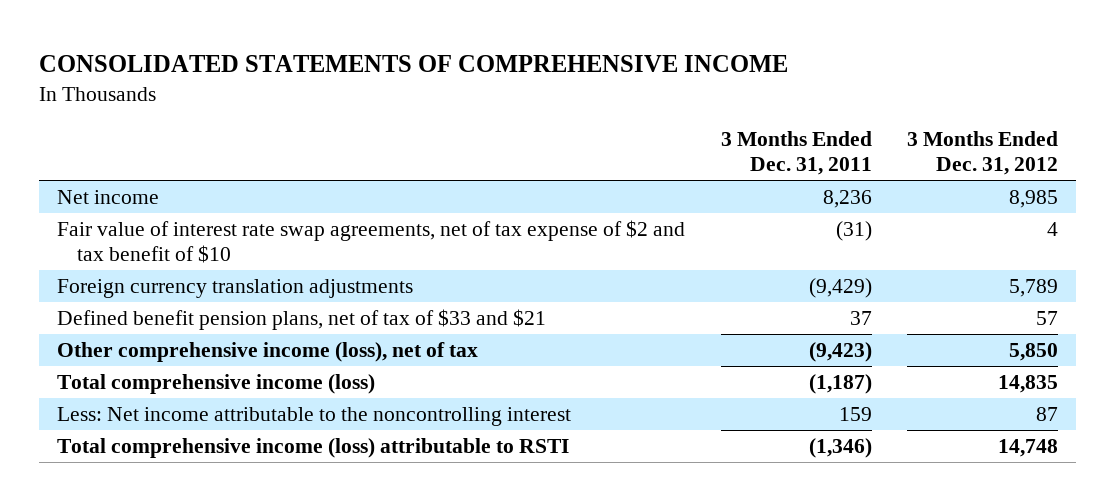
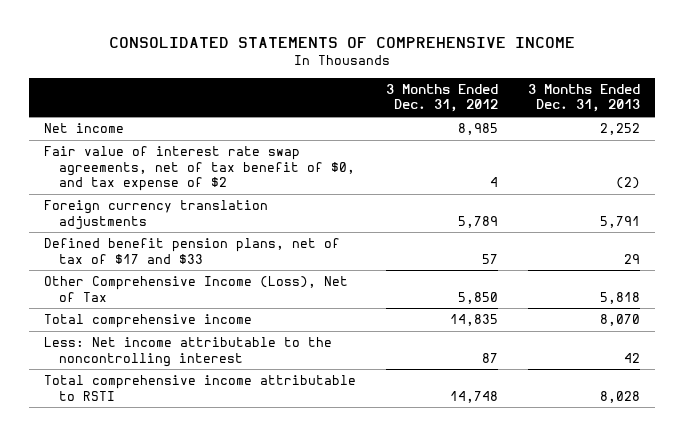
[720,130,872,175] 3 Months Ended Dec. 31, 2011 -> none
none -> [528,83,641,113] 3 Months Ended Dec. 31, 2013
[57,220,686,264] Fair value of interest rate swap agreements, net of tax expense of $2 and tax benefit of $10 -> [44,146,356,192] Fair value of interest rate swap agreements, net of tax benefit of $0, and tax expense of $2
[57,309,547,331] Defined benefit pension plans, net of tax of $33 and $21 -> [44,238,341,264] Defined benefit pension plans, net of tax of $17 and $33
[57,342,479,363] Other comprehensive income (loss), net of tax -> [44,276,349,302] Other Comprehensive Income (Loss), Net of Tax
[57,374,376,395] Total comprehensive income (loss) -> [44,314,253,329] Total comprehensive income
[57,438,570,459] Total comprehensive income (loss) attributable to RSTI -> [44,375,357,401] Total comprehensive income attributable to RSTI

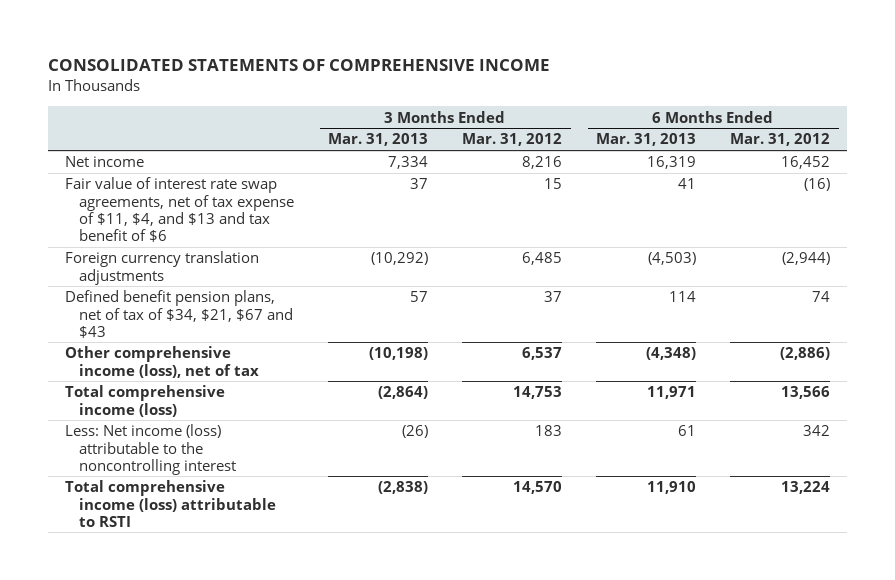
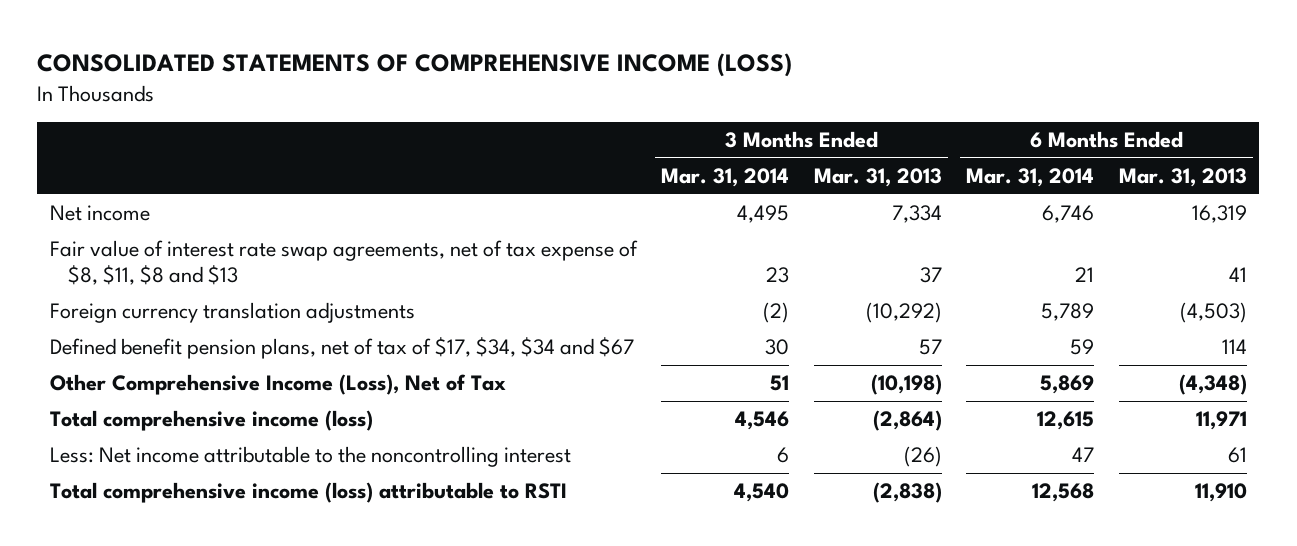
[47,59,550,72] CONSOLIDATED STATEMENTS OF COMPREHENSIVE INCOME -> [37,53,793,78] CONSOLIDATED STATEMENTS OF COMPREHENSIVE INCOME (LOSS)
[462,133,563,147] Mar. 31, 2012 -> none
[730,133,831,147] Mar. 31, 2012 -> none
none -> [661,167,790,187] Mar. 31, 2014
none -> [966,167,1095,187] Mar. 31, 2014
[64,177,295,243] Fair value of interest rate swap agreements, net of tax expense of $11, $4, and $13 and tax benefit of $6 -> [49,239,638,286] Fair value of interest rate swap agreements, net of tax expense of $8, $11, $8 and $13
[64,290,294,338] Defined benefit pension plans, net of tax of $34, $21, $67 and $43 -> [49,336,634,359] Defined benefit pension plans, net of tax of $17, $34, $34 and $67
[64,346,260,378] Other comprehensive income (loss), net of tax -> [49,373,506,395] Other Comprehensive Income (Loss), Net of Tax
[64,424,237,475] Less: Net income (loss) attributable to the noncontrolling interest -> [49,445,571,467] Less: Net income attributable to the noncontrolling interest

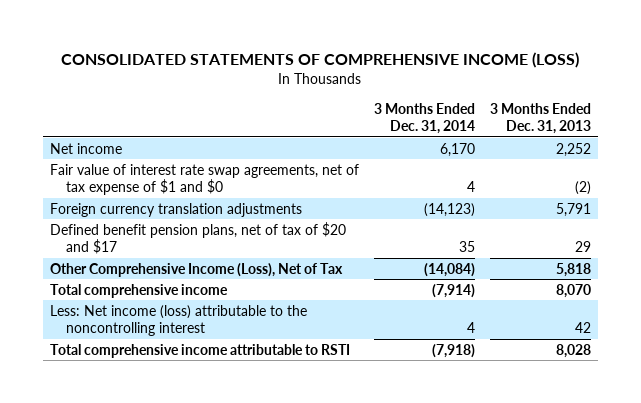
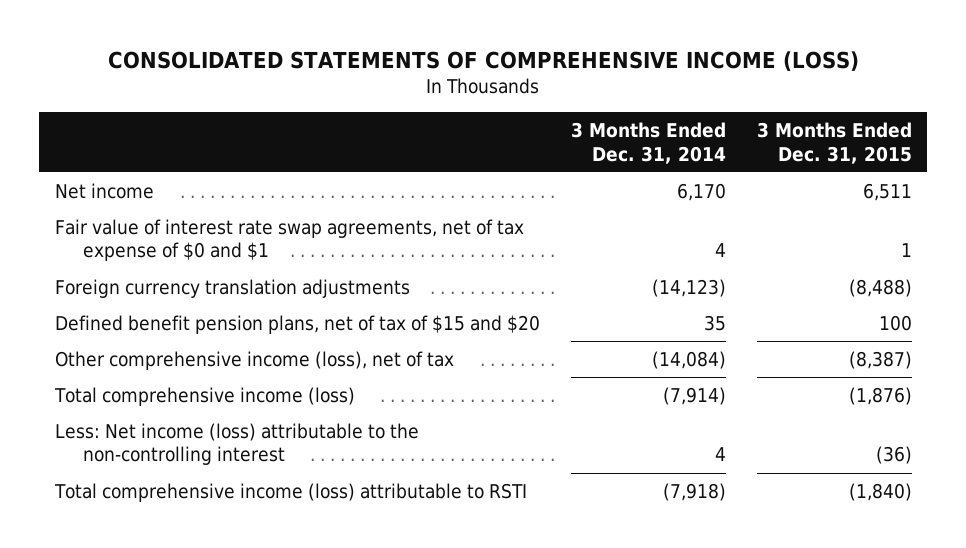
[489,102,591,135] 3 Months Ended Dec. 31, 2013 -> none
none -> [756,122,912,164] 3 Months Ended Dec. 31, 2015
[50,163,360,196] Fair value of interest rate swap agreements, net of tax expense of $1 and $0 -> [54,219,524,262] Fair value of interest rate swap agreements, net of tax expense of $0 and $1
[50,221,347,255] Defined benefit pension plans, net of tax of $20 and $17 -> [54,315,540,335] Defined benefit pension plans, net of tax of $15 and $20
[50,262,344,277] Other Comprehensive Income (Loss), Net of Tax -> [54,351,454,371] Other comprehensive income (loss), net of tax
[50,283,229,298] Total comprehensive income -> [53,387,355,407] Total comprehensive income (loss)
[50,304,308,337] Less: Net income (loss) attributable to the noncontrolling interest -> [54,423,419,466] Less: Net income (loss) attributable to the non-controlling interest
[50,343,351,358] Total comprehensive income attributable to RSTI -> [53,483,527,503] Total comprehensive income (loss) attributable to RSTI

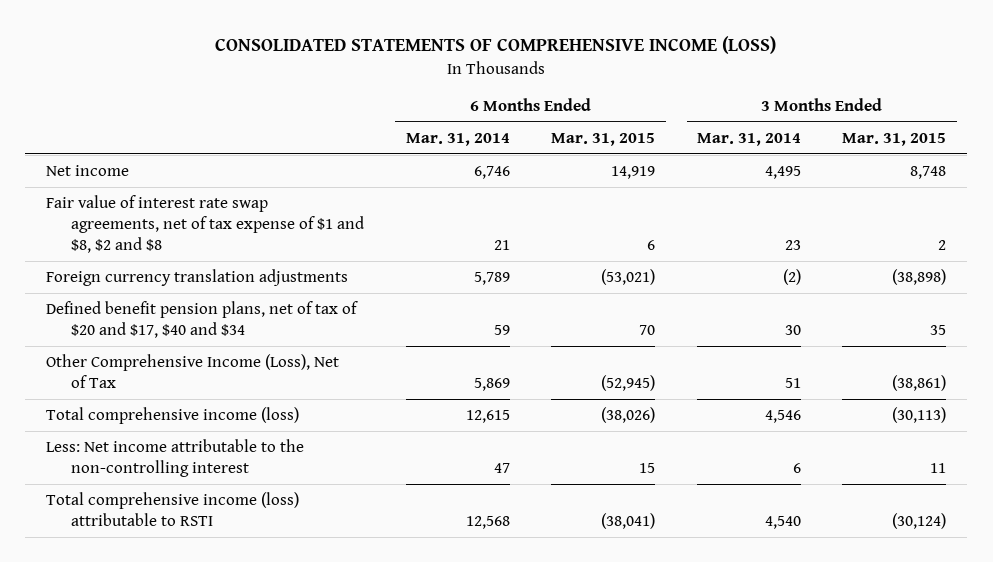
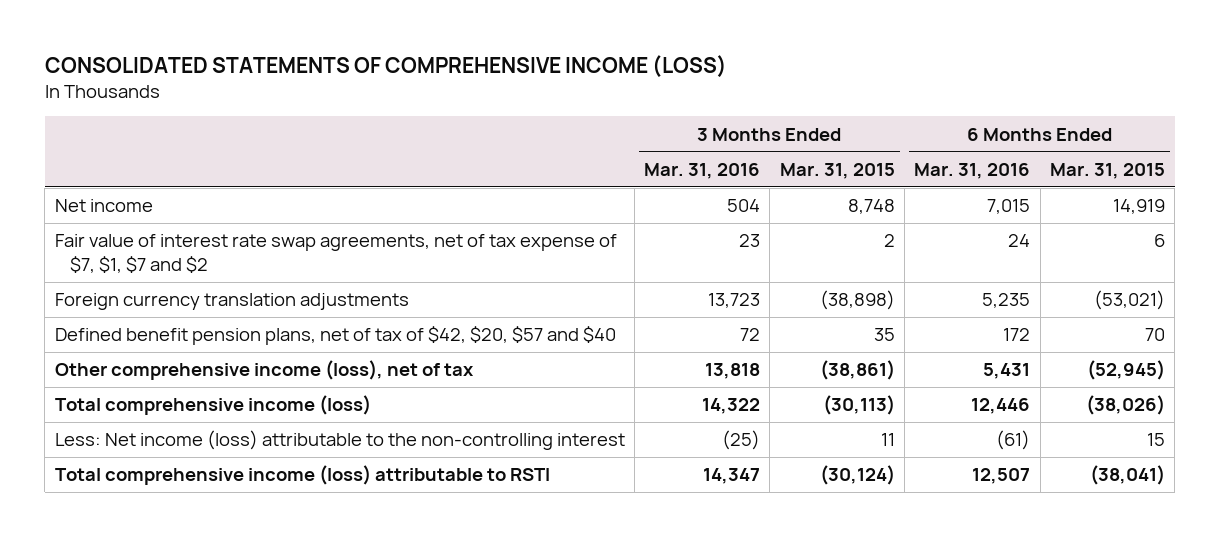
[405,132,510,146] Mar. 31, 2014 -> none
[696,132,801,146] Mar. 31, 2014 -> none
none -> [644,162,761,179] Mar. 31, 2016
none -> [914,162,1031,179] Mar. 31, 2016
[46,195,365,254] Fair value of interest rate swap agreements, net of tax expense of $1 and $8, $2 and $8 -> [54,234,617,273] Fair value of interest rate swap agreements, net of tax expense of $7, $1, $7 and $2
[46,301,359,339] Defined benefit pension plans, net of tax of $20 and $17, $40 and $34 -> [54,326,616,346] Defined benefit pension plans, net of tax of $42, $20, $57 and $40
[46,354,340,389] Other Comprehensive Income (Loss), Net of Tax -> [54,360,474,381] Other comprehensive income (loss), net of tax
[46,439,305,478] Less: Net income attributable to the non-controlling interest -> [54,430,625,451] Less: Net income (loss) attributable to the non-controlling interest

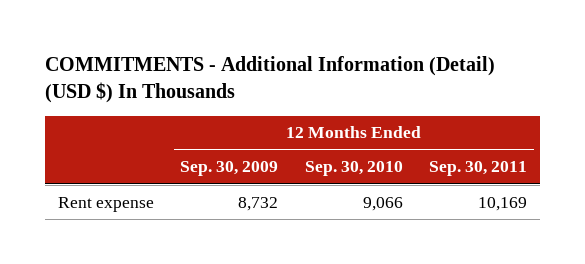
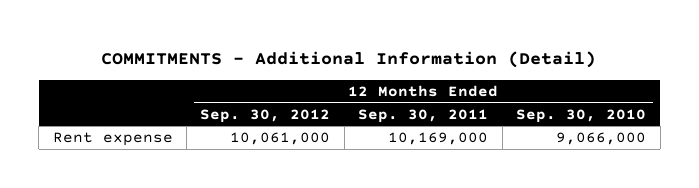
[44,56,495,104] COMMITMENTS - Additional Information (Detail) (USD $) In Thousands -> [101,50,597,68] COMMITMENTS - Additional Information (Detail)
[180,161,279,177] Sep. 30, 2009 -> none
none -> [200,108,331,123] Sep. 30, 2012
[362,196,403,211] 9,066 -> [556,132,647,146] 9,066,000
[478,196,528,211] 10,169 -> [388,132,489,146] 10,169,000

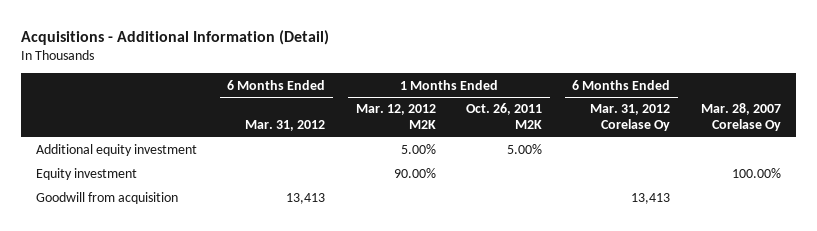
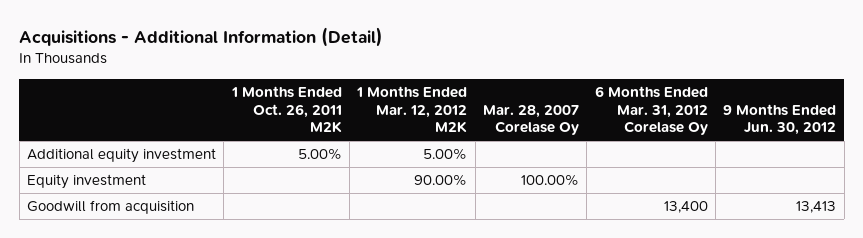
[245,120,326,132] Mar. 31, 2012 -> none
none -> [723,103,837,136] 9 Months Ended Jun. 30, 2012
[631,193,671,205] 13,413 -> [663,201,708,214] 13,400

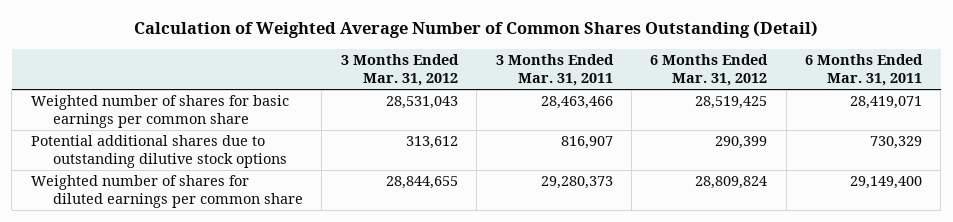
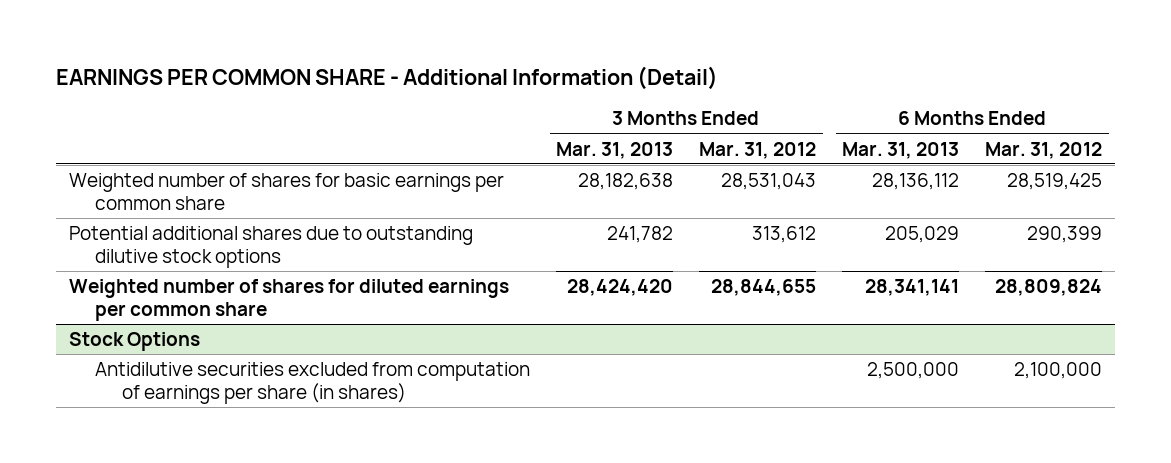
[134,21,819,39] Calculation of Weighted Average Number of Common Shares Outstanding (Detail) -> [55,65,718,90] EARNINGS PER COMMON SHARE - Additional Information (Detail)
[495,54,614,87] 3 Months Ended Mar. 31, 2011 -> none
[804,54,923,87] 6 Months Ended Mar. 31, 2011 -> none
none -> [556,141,674,159] Mar. 31, 2013
none -> [842,141,960,159] Mar. 31, 2013
none -> [68,331,200,351] Stock Options
none -> [95,361,531,404] Antidilutive securities excluded from computation of earnings per share (in shares)

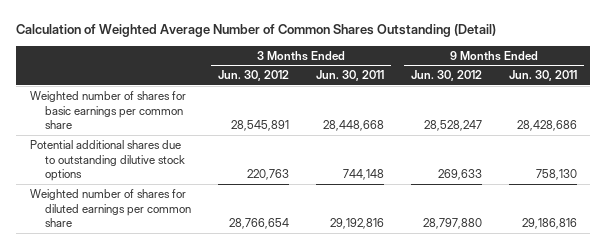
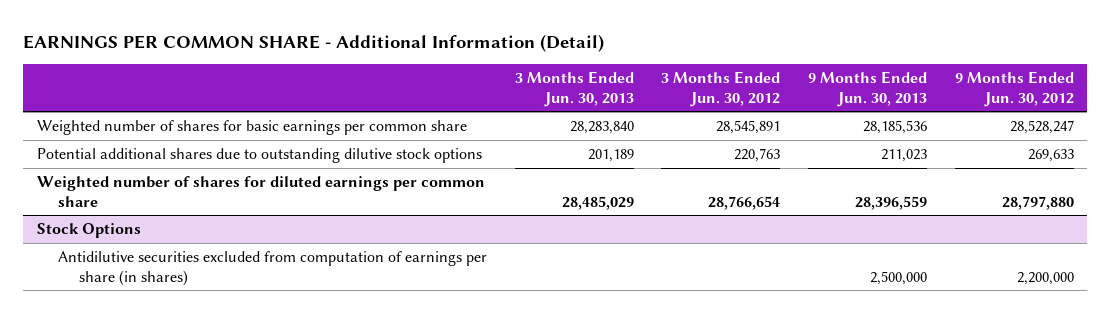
[16,24,497,38] Calculation of Weighted Average Number of Common Shares Outstanding (Detail) -> [23,34,605,53] EARNINGS PER COMMON SHARE - Additional Information (Detail)
[316,70,385,82] Jun. 30, 2011 -> none
[508,70,577,82] Jun. 30, 2011 -> none
none -> [514,70,634,107] 3 Months Ended Jun. 30, 2013
none -> [807,70,927,107] 9 Months Ended Jun. 30, 2013
none -> [37,223,142,239] Stock Options
none -> [58,251,488,286] Antidilutive securities excluded from computation of earnings per share (in shares)

